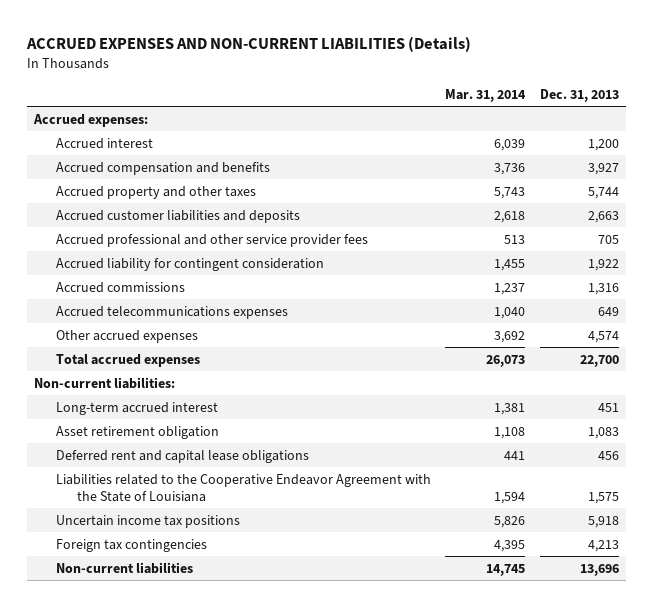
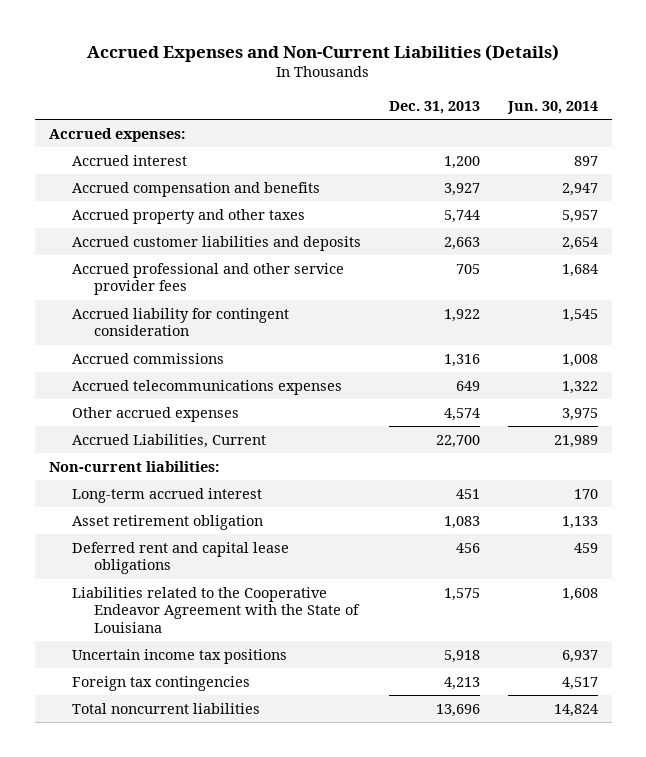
[25,35,471,52] ACCRUED EXPENSES AND NON-CURRENT LIABILITIES (Details) -> [87,43,560,62] Accrued Expenses and Non-Current Liabilities (Details)
[445,88,527,102] Mar. 31, 2014 -> none
none -> [506,100,598,114] Jun. 30, 2014
[55,353,200,367] Total accrued expenses -> [71,433,266,448] Accrued Liabilities, Current
[55,561,193,574] Non-current liabilities -> [71,702,260,714] Total noncurrent liabilities

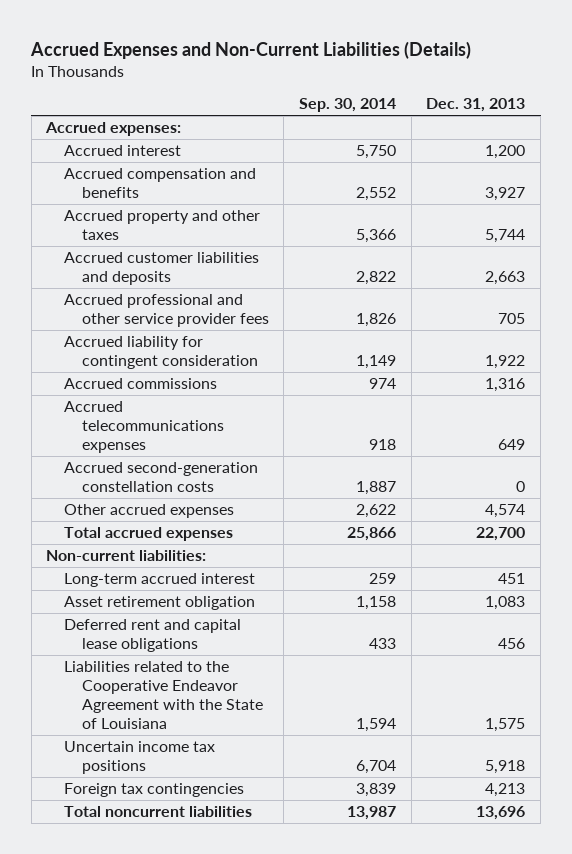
[506,100,598,114] Jun. 30, 2014 -> none
none -> [299,98,397,113] Sep. 30, 2014
none -> [64,462,259,493] Accrued second-generation constellation costs
[71,433,266,448] Accrued Liabilities, Current -> [64,527,234,542] Total accrued expenses

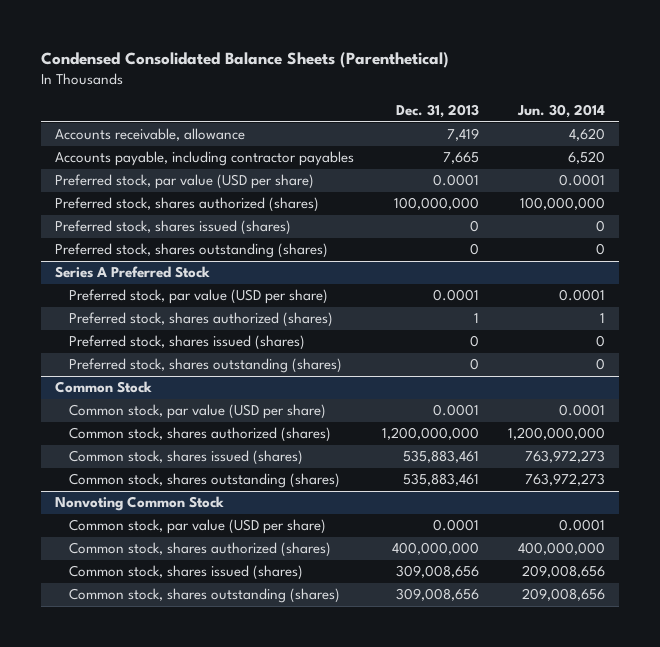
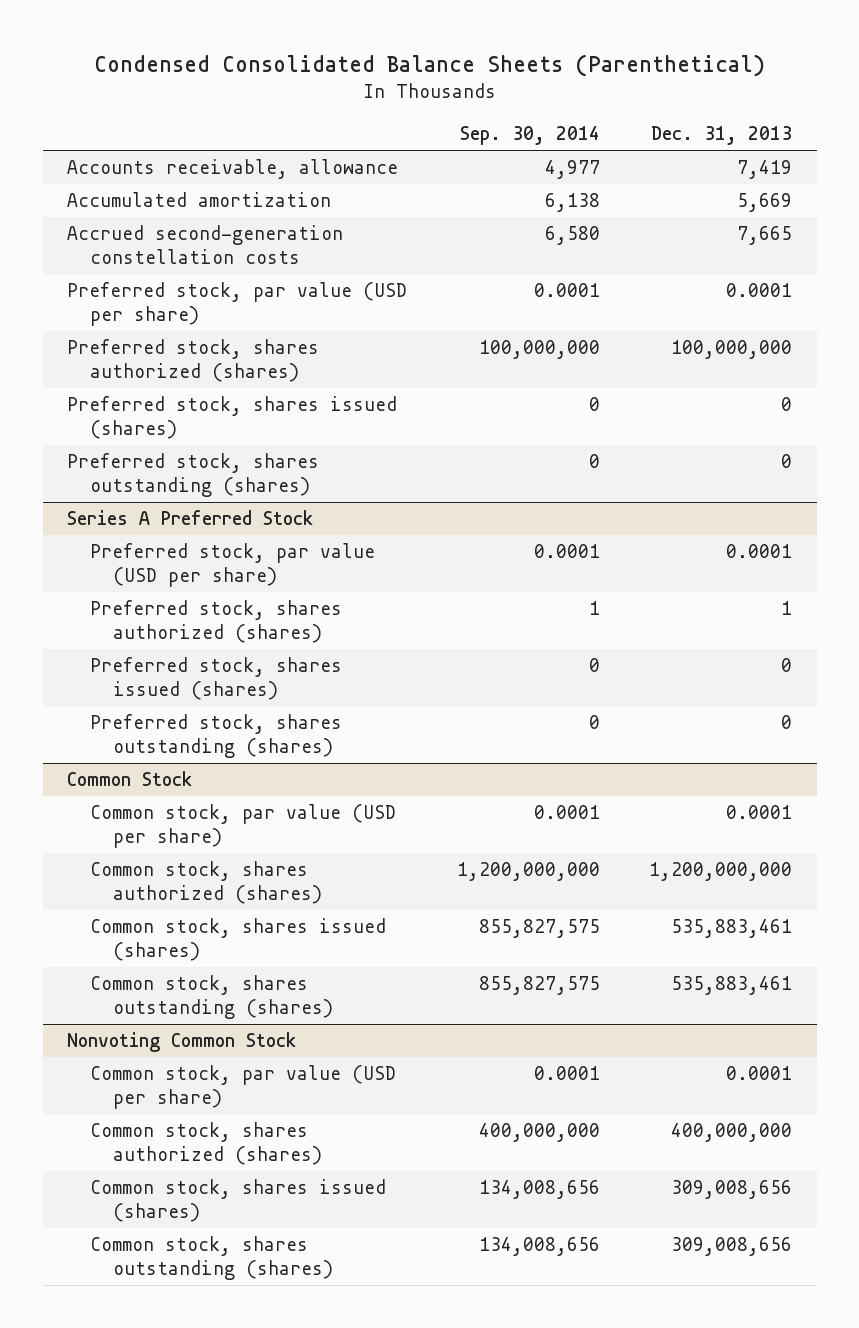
[516,104,605,119] Jun. 30, 2014 -> none
none -> [459,126,600,146] Sep. 30, 2014
none -> [67,192,332,208] Accumulated amortization
[55,151,355,167] Accounts payable, including contractor payables -> [67,225,344,264] Accrued second-generation constellation costs

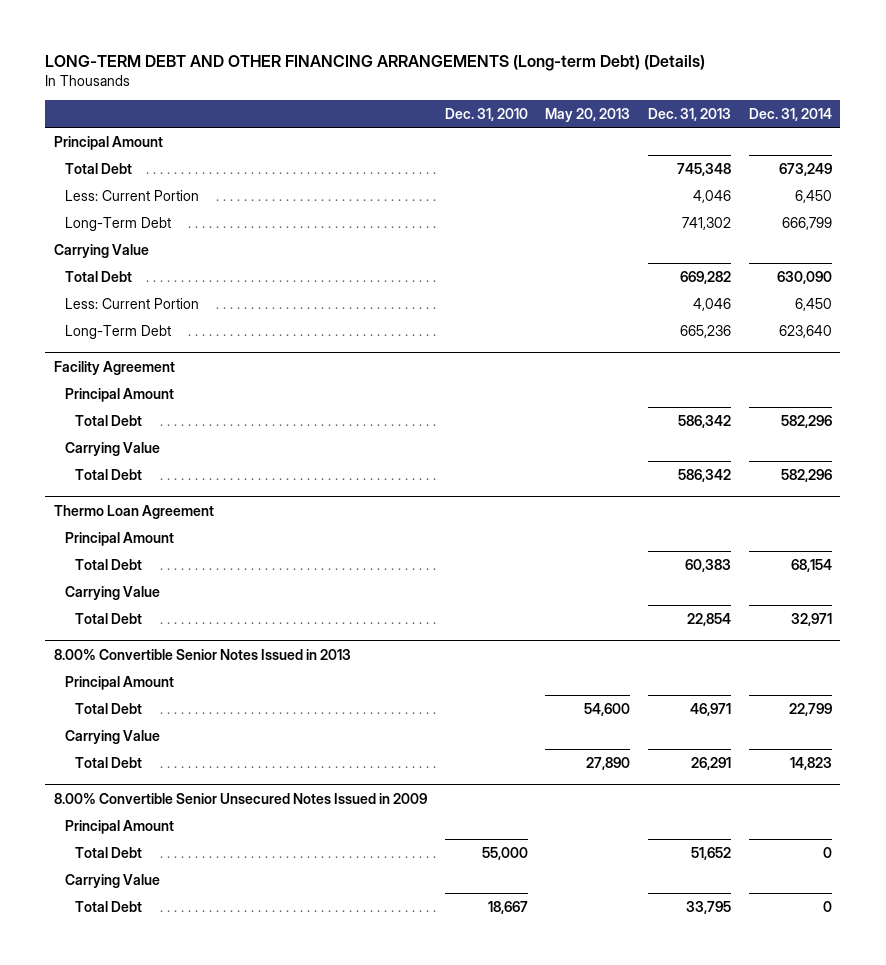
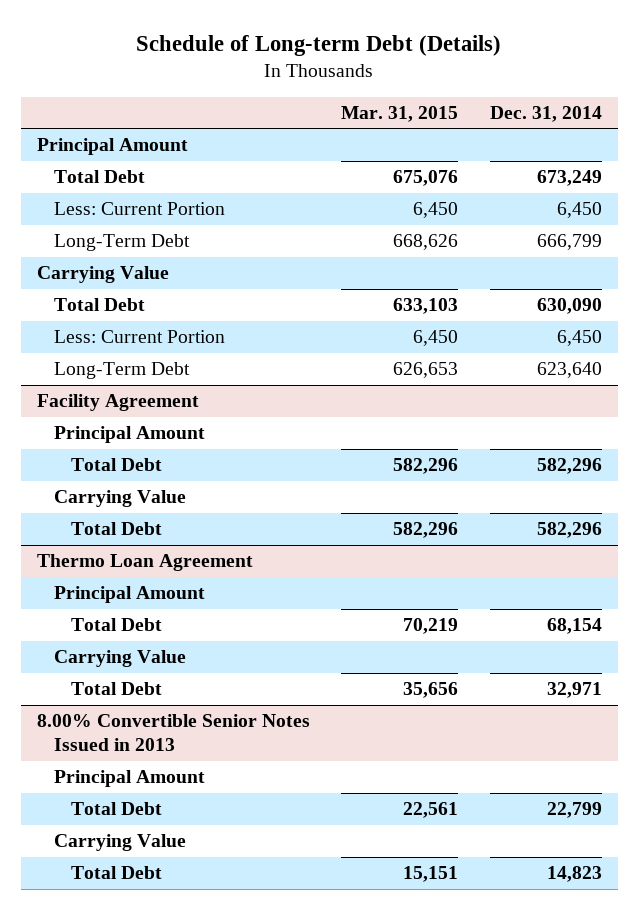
[45,55,706,72] LONG-TERM DEBT AND OTHER FINANCING ARRANGEMENTS (Long-term Debt) (Details) -> [136,35,502,57] Schedule of Long-term Debt (Details)
[444,107,528,121] Dec. 31, 2010 -> none
[545,107,631,122] May 20, 2013 -> none
[647,107,731,121] Dec. 31, 2013 -> none
none -> [341,105,459,122] Mar. 31, 2015
[54,792,428,804] 8.00% Convertible Senior Unsecured Notes Issued in 2009 -> none
[64,819,174,834] Principal Amount -> none
[74,846,142,858] Total Debt -> none
[64,873,160,888] Carrying Value -> none
[74,900,142,912] Total Debt -> none

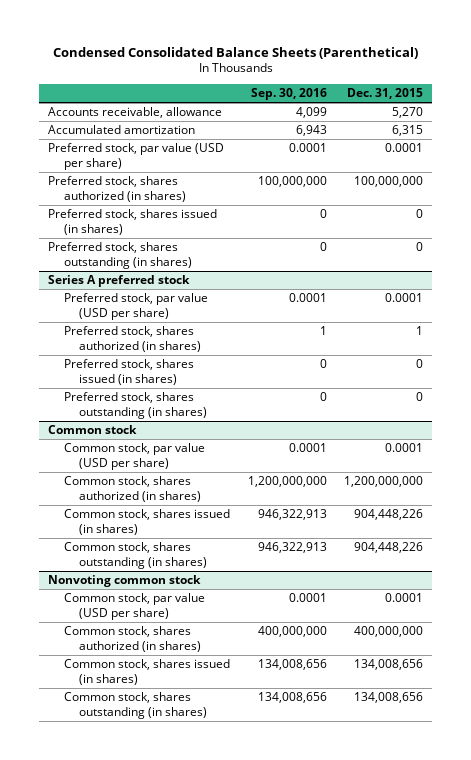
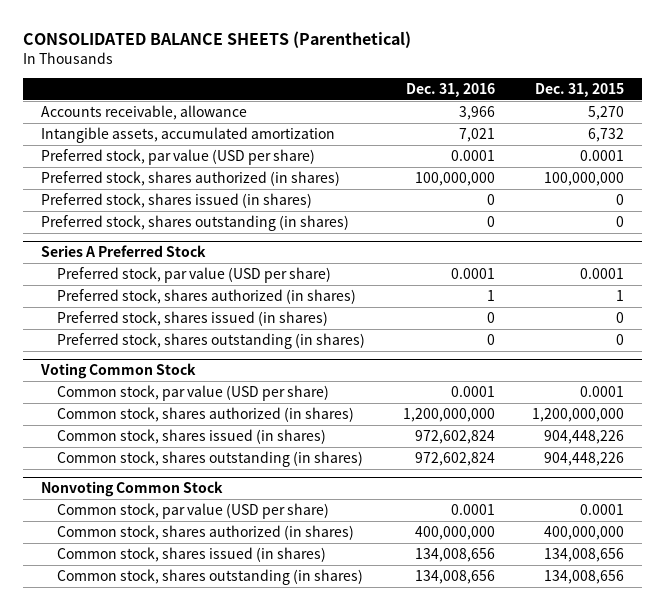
[52,46,418,59] Condensed Consolidated Balance Sheets (Parenthetical) -> [22,30,411,48] CONSOLIDATED BALANCE SHEETS (Parenthetical)
[250,87,327,100] Sep. 30, 2016 -> none
none -> [405,82,495,97] Dec. 31, 2016
[47,125,195,135] Accumulated amortization -> [41,127,336,144] Intangible assets, accumulated amortization
[392,125,424,137] 6,315 -> [587,128,624,143] 6,732
[47,275,190,288] Series A preferred stock -> [41,245,207,258] Series A Preferred Stock
[47,425,137,435] Common stock -> [40,363,197,380] Voting Common Stock
[47,575,201,588] Nonvoting common stock -> [41,481,224,498] Nonvoting Common Stock

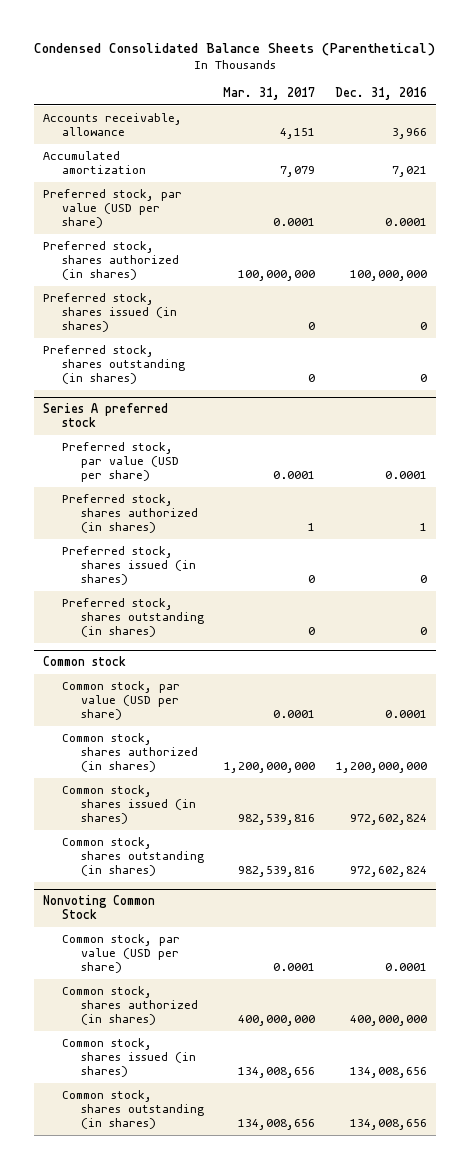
[22,30,411,48] CONSOLIDATED BALANCE SHEETS (Parenthetical) -> [34,42,436,56] Condensed Consolidated Balance Sheets (Parenthetical)
[534,82,624,97] Dec. 31, 2015 -> none
none -> [223,87,316,101] Mar. 31, 2017
[41,127,336,144] Intangible assets, accumulated amortization -> [43,150,146,175] Accumulated amortization
[41,245,207,258] Series A Preferred Stock -> [43,403,169,428] Series A preferred stock
[40,363,197,380] Voting Common Stock -> [43,656,127,667] Common stock

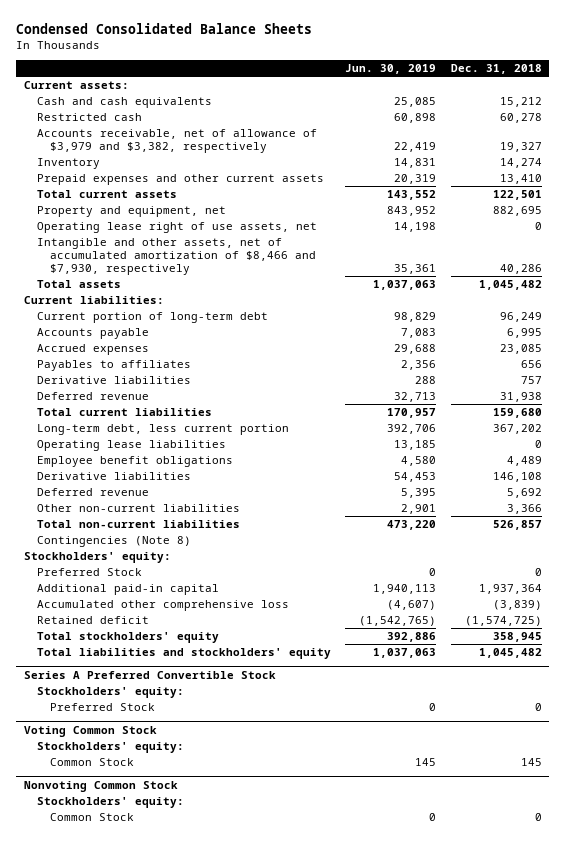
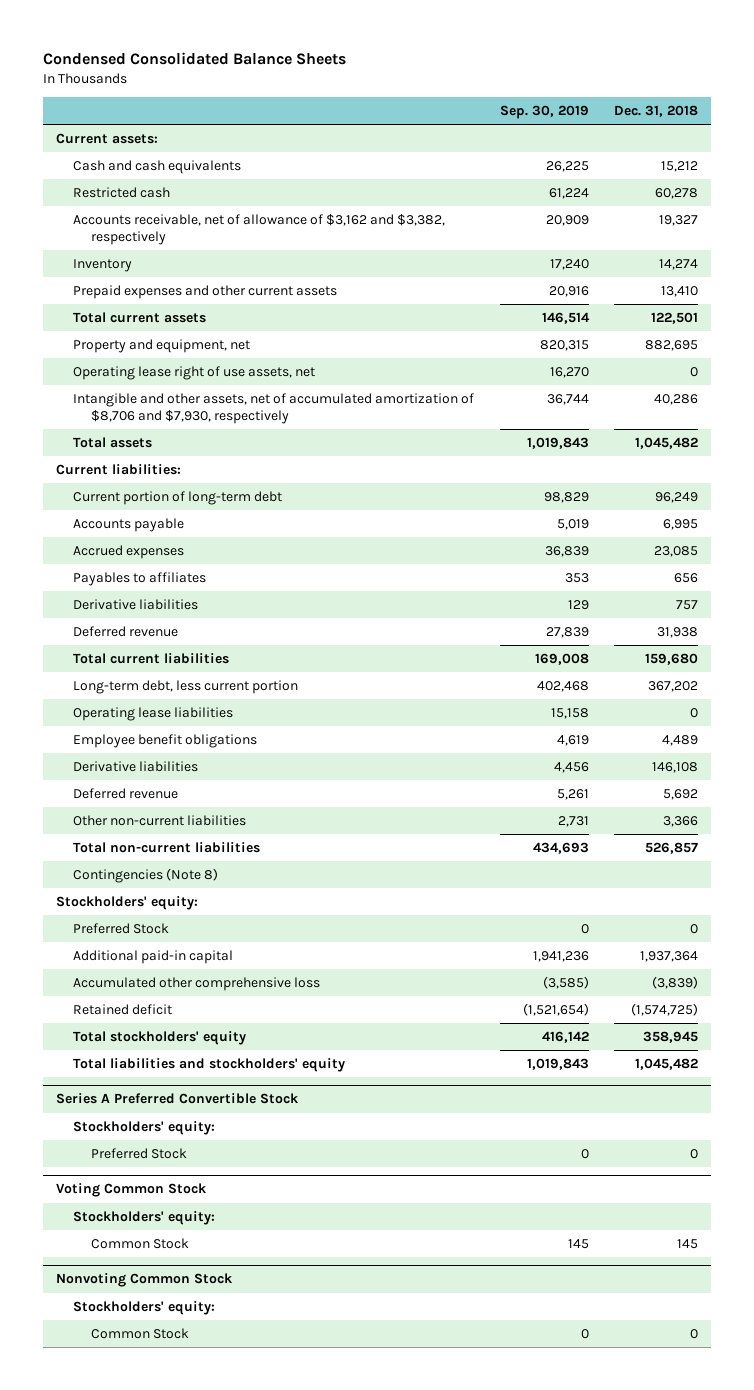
[345,64,437,75] Jun. 30, 2019 -> none
none -> [499,104,589,119] Sep. 30, 2019
[36,129,317,154] Accounts receivable, net of allowance of $3,979 and $3,382, respectively -> [73,214,446,245] Accounts receivable, net of allowance of $3,162 and $3,382, respectively
[36,238,317,276] Intangible and other assets, net of accumulated amortization of $8,466 and $7,930, respectively -> [73,393,475,424] Intangible and other assets, net of accumulated amortization of $8,706 and $7,930, respectively

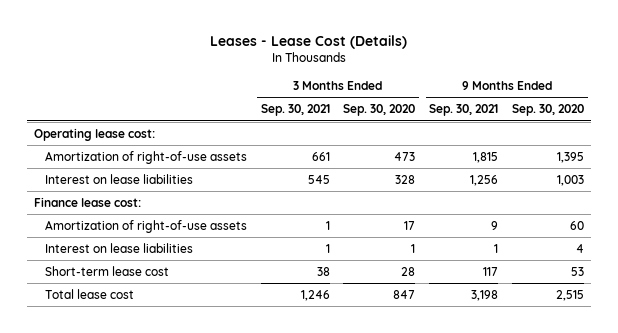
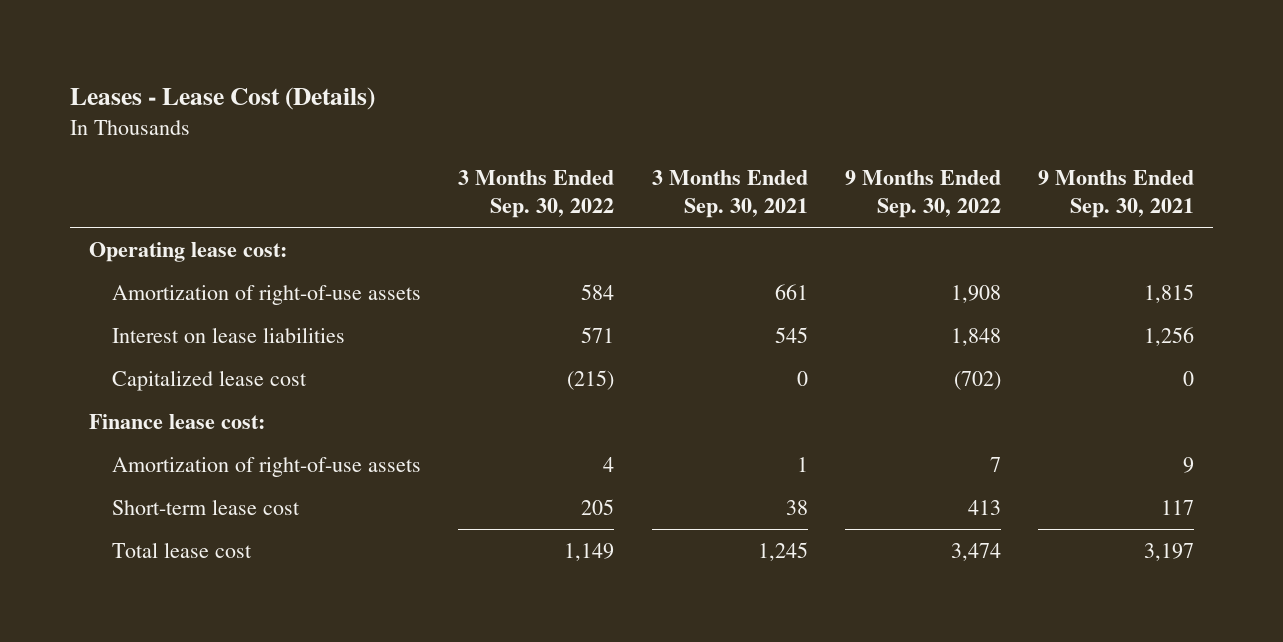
[343,104,416,117] Sep. 30, 2020 -> none
[512,104,585,117] Sep. 30, 2020 -> none
none -> [458,170,615,218] 3 Months Ended Sep. 30, 2022
none -> [844,170,1001,218] 9 Months Ended Sep. 30, 2022
none -> [111,369,307,391] Capitalized lease cost
[44,242,193,253] Interest on lease liabilities -> none
[300,289,330,301] 1,246 -> [757,541,808,561] 1,245
[471,289,499,301] 3,198 -> [1144,542,1195,561] 3,197

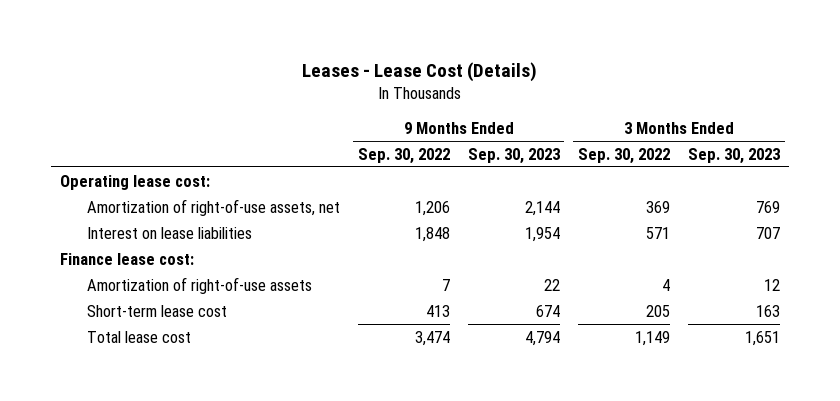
[651,170,808,218] 3 Months Ended Sep. 30, 2021 -> none
[1038,170,1195,218] 9 Months Ended Sep. 30, 2021 -> none
none -> [467,147,560,164] Sep. 30, 2023
none -> [688,147,781,164] Sep. 30, 2023
[111,284,421,305] Amortization of right-of-use assets -> [86,198,340,216] Amortization of right-of-use assets, net
[581,283,615,300] 584 -> [646,200,671,213] 369
[950,284,1001,303] 1,908 -> [414,200,450,216] 1,206
[111,369,307,391] Capitalized lease cost -> none

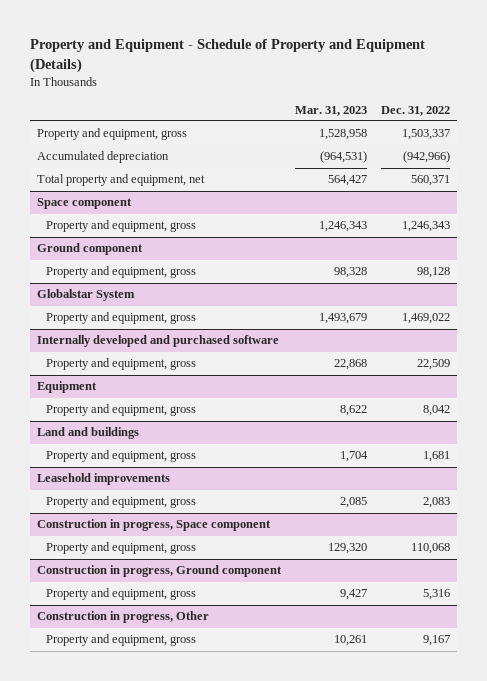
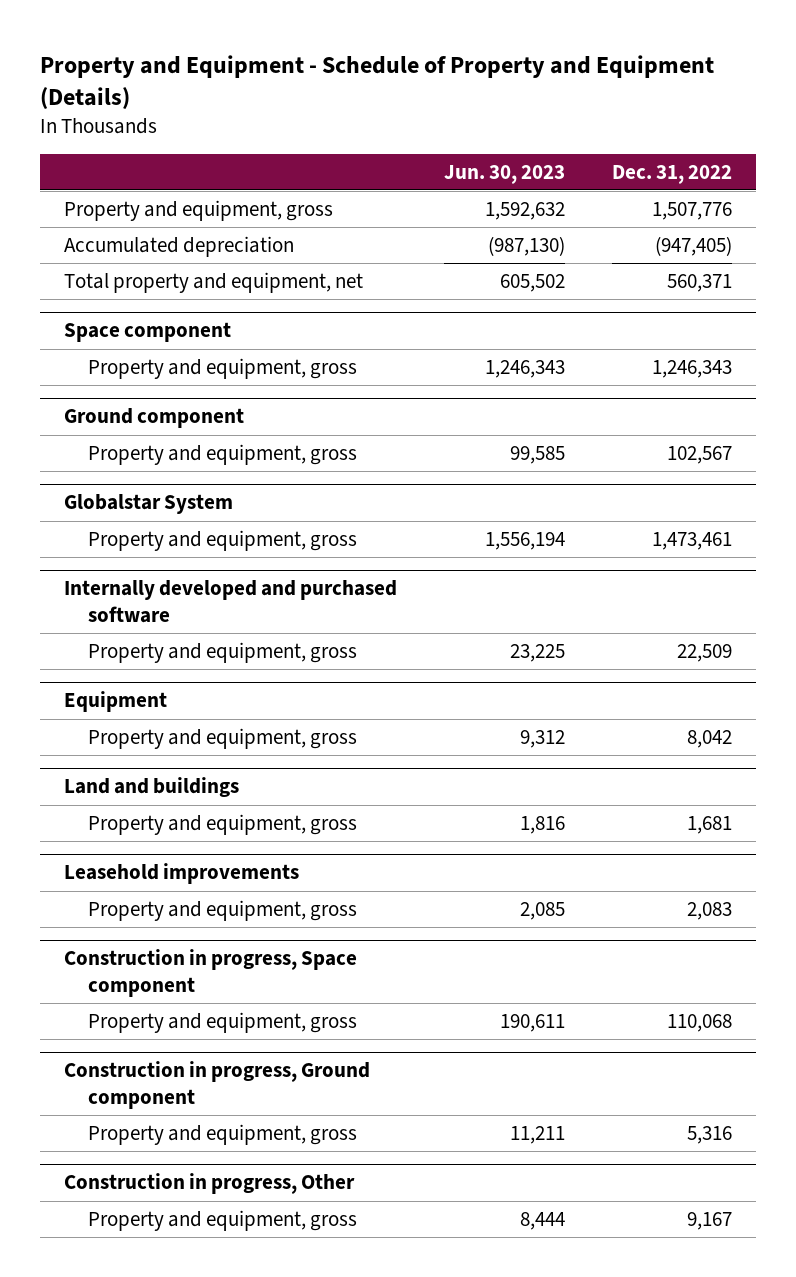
[294,105,367,116] Mar. 31, 2023 -> none
none -> [444,164,566,184] Jun. 30, 2023
[401,129,450,141] 1,503,337 -> [652,201,733,220] 1,507,776
[402,151,450,164] (942,966) -> [655,235,733,256] (947,405)
[416,267,450,279] 98,128 -> [667,445,733,464] 102,567
[401,313,450,325] 1,469,022 -> [652,531,733,550] 1,473,461

